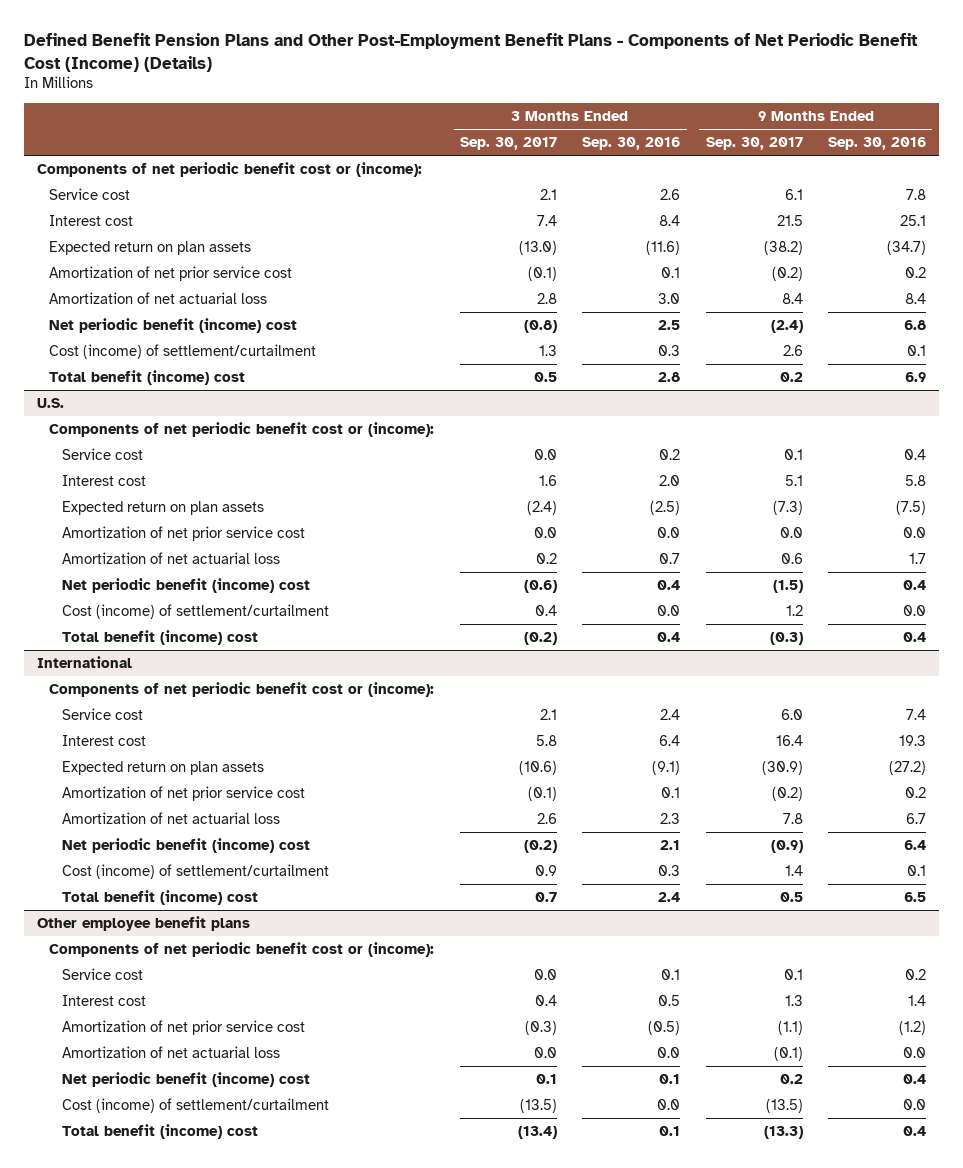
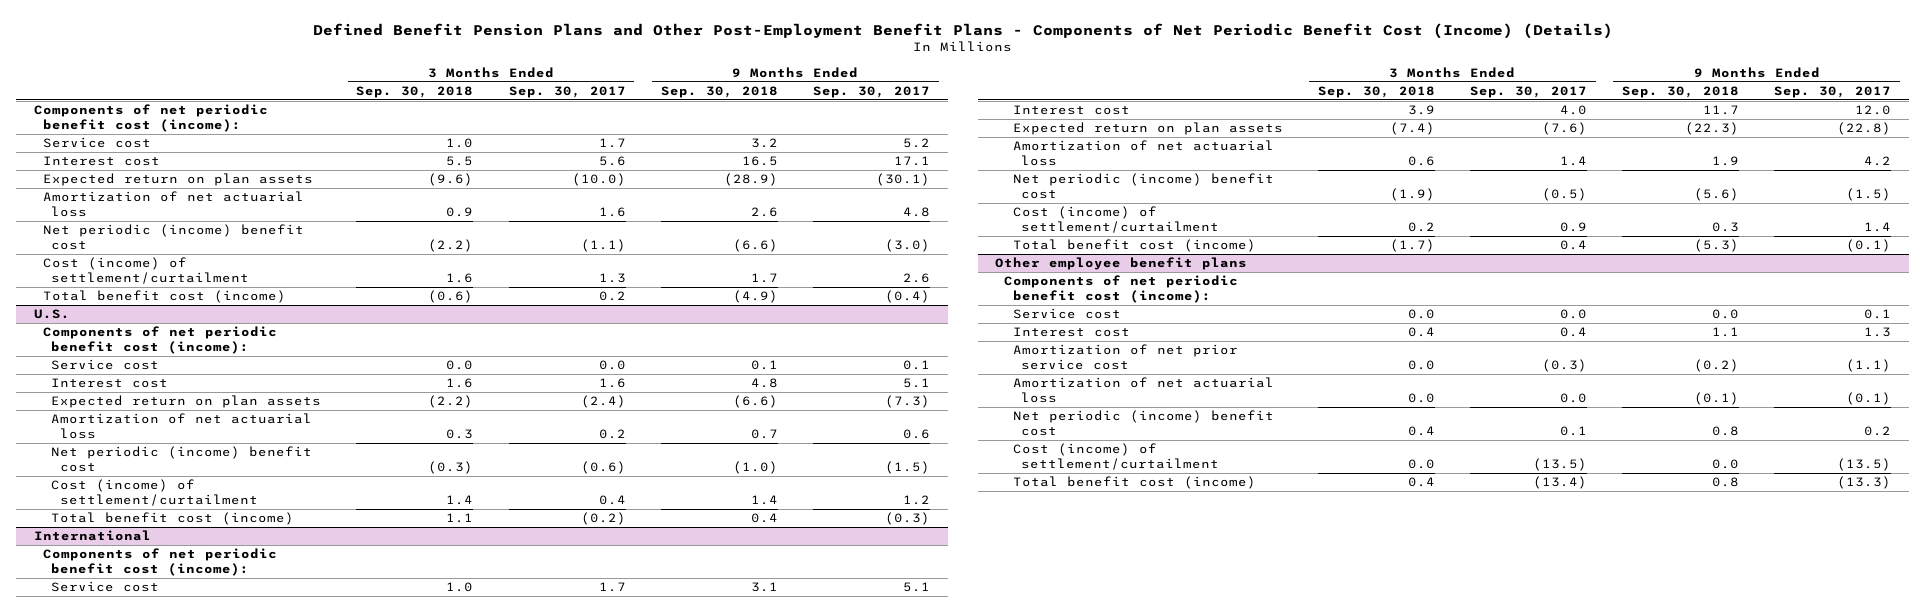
[582,137,681,151] Sep. 30, 2016 -> none
[828,137,927,151] Sep. 30, 2016 -> none
none -> [356,86,474,99] Sep. 30, 2018
none -> [660,86,778,99] Sep. 30, 2018
[49,266,293,282] Amortization of net prior service cost -> none
[36,162,422,178] Components of net periodic benefit cost or (income): -> [33,104,268,133] Components of net periodic benefit cost (income):
[539,189,557,201] 2.1 -> [598,138,626,149] 1.7
[784,189,803,201] 6.1 -> [903,138,931,149] 5.2
[536,215,557,227] 7.4 -> [598,156,626,167] 5.6
[776,215,803,227] 21.5 -> [894,156,931,167] 17.1
[518,241,557,256] (13.0) -> [571,173,626,187] (10.0)
[763,241,803,256] (38.2) -> [876,173,931,187] (30.1)
[536,293,557,305] 2.8 -> [598,207,626,218] 1.6
[781,293,803,305] 8.4 -> [903,207,931,218] 4.8
[49,318,298,334] Net periodic benefit (income) cost -> [42,224,304,251] Net periodic (income) benefit cost
[523,320,557,334] (0.8) -> [580,239,626,253] (1.1)
[770,320,803,334] (2.4) -> [885,239,931,253] (3.0)
[49,370,246,386] Total benefit (income) cost -> [42,290,286,304] Total benefit cost (income)
[533,372,557,383] 0.5 -> [598,291,626,302] 0.2
[779,372,803,383] 0.2 -> [885,290,931,304] (0.4)
[49,422,435,438] Components of net periodic benefit cost or (income): -> [42,326,277,355] Components of net periodic benefit cost (income):
[62,526,306,542] Amortization of net prior service cost -> none
[62,578,311,594] Net periodic benefit (income) cost -> [51,446,313,473] Net periodic (income) benefit cost
[62,630,259,646] Total benefit (income) cost -> [51,512,295,526] Total benefit cost (income)
[62,786,306,802] Amortization of net prior service cost -> none
[49,682,435,698] Components of net periodic benefit cost or (income): -> [42,548,277,577] Components of net periodic benefit cost (income):
[539,709,557,721] 2.1 -> [598,582,626,593] 1.7
[780,709,803,721] 6.0 -> [903,582,931,593] 5.1
[535,735,557,747] 5.8 -> [1560,105,1588,116] 4.0
[775,735,803,747] 16.4 -> [1855,105,1892,116] 12.0
[518,761,557,776] (10.6) -> [1542,122,1588,136] (7.6)
[761,761,803,776] (30.9) -> [1837,122,1892,136] (22.8)
[536,813,557,825] 2.6 -> [1560,156,1588,167] 1.4
[782,813,803,825] 7.8 -> [1864,156,1892,167] 4.2
[62,838,311,854] Net periodic benefit (income) cost -> [1012,173,1274,200] Net periodic (income) benefit cost
[523,840,557,854] (0.2) -> [1542,188,1588,202] (0.5)
[770,840,803,854] (0.9) -> [1846,188,1892,202] (1.5)
[62,890,259,906] Total benefit (income) cost -> [1012,239,1256,253] Total benefit cost (income)
[534,892,557,903] 0.7 -> [1560,240,1588,251] 0.4
[779,892,803,903] 0.5 -> [1846,239,1892,253] (0.1)
[49,942,435,958] Components of net periodic benefit cost or (income): -> [1003,275,1238,304] Components of net periodic benefit cost (income):
[62,1072,311,1088] Net periodic benefit (income) cost -> [1012,410,1274,437] Net periodic (income) benefit cost
[62,1124,259,1140] Total benefit (income) cost -> [1012,476,1256,490] Total benefit cost (income)

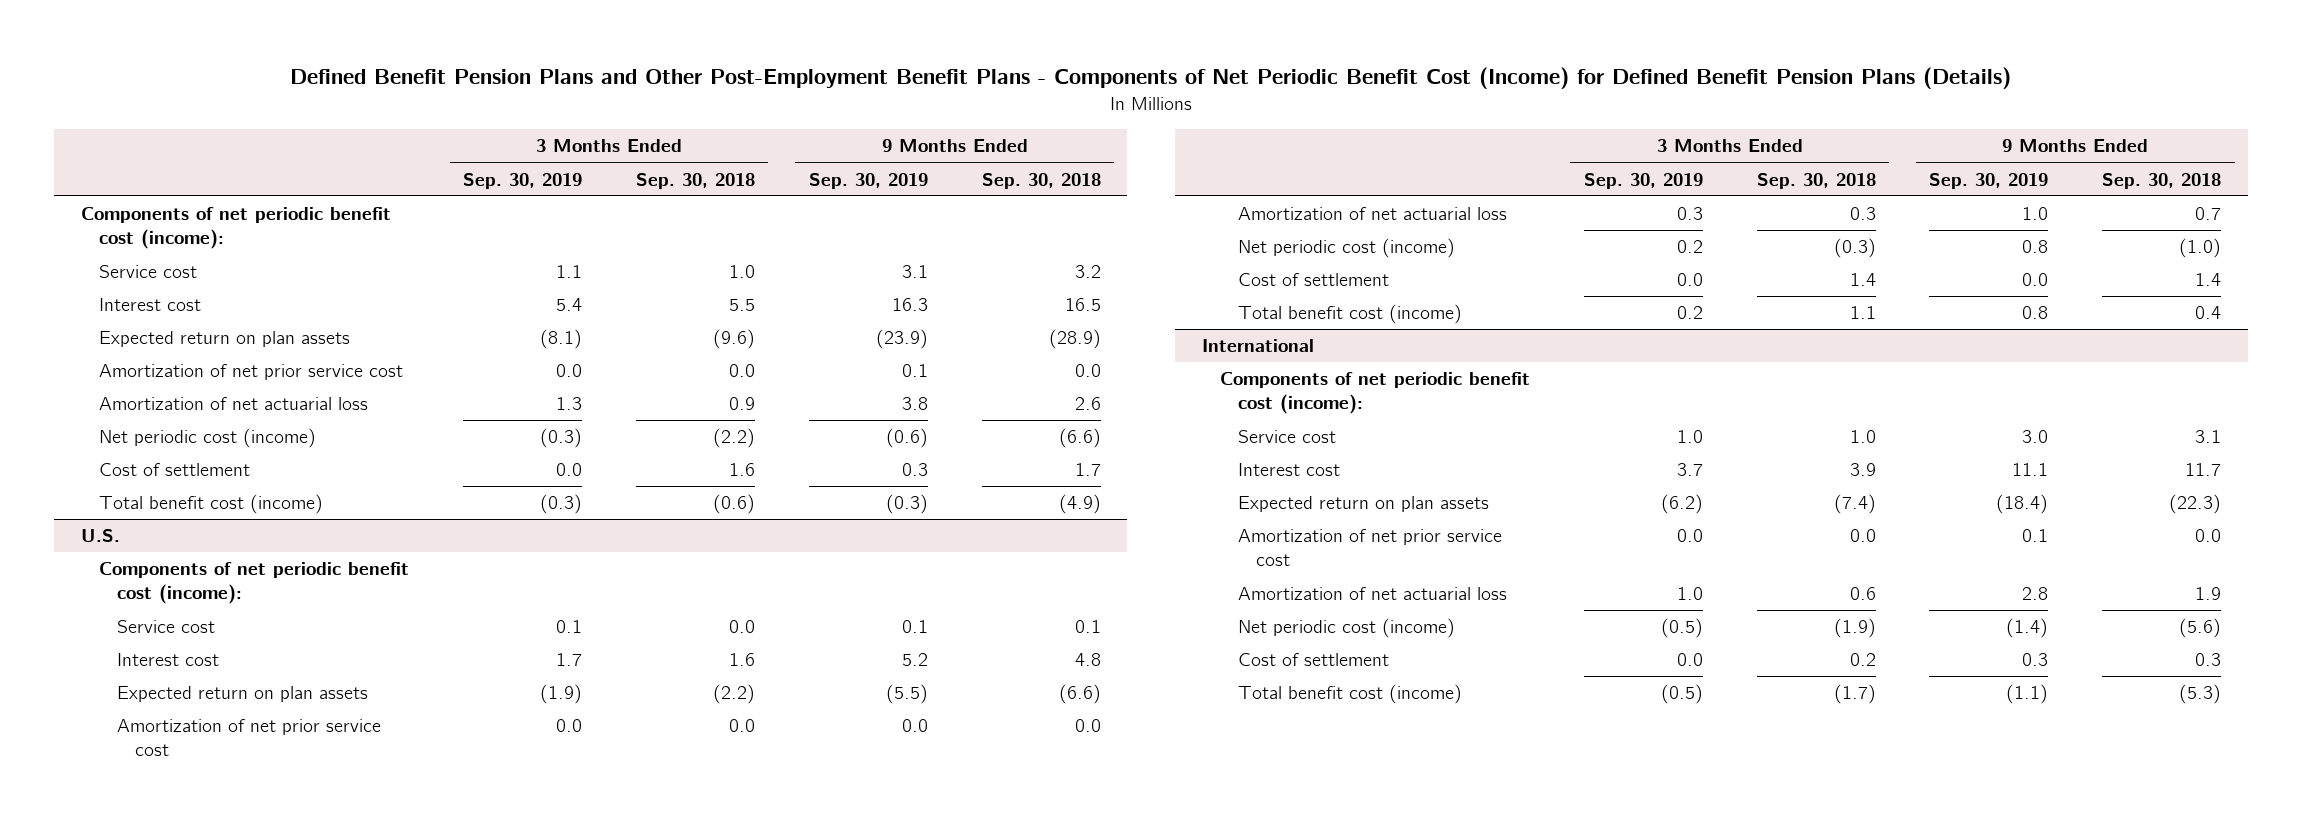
[312,23,1613,40] Defined Benefit Pension Plans and Other Post-Employment Benefit Plans - Components of Net Periodic Benefit Cost (Income) (Details) -> [290,67,2012,90] Defined Benefit Pension Plans and Other Post-Employment Benefit Plans - Components of Net Periodic Benefit Cost (Income) for Defined Benefit Pension Plans (Details)
[508,86,626,99] Sep. 30, 2017 -> none
[813,86,931,99] Sep. 30, 2017 -> none
none -> [463,172,583,189] Sep. 30, 2019
none -> [808,172,928,189] Sep. 30, 2019
none -> [99,364,404,381] Amortization of net prior service cost
[42,224,304,251] Net periodic (income) benefit cost -> [99,428,317,449] Net periodic cost (income)
[42,257,250,285] Cost (income) of settlement/curtailment -> [99,463,251,477] Cost of settlement
none -> [117,719,382,757] Amortization of net prior service cost
[51,446,313,473] Net periodic (income) benefit cost -> [1237,238,1455,259] Net periodic cost (income)
[51,479,258,507] Cost (income) of settlement/curtailment -> [1237,273,1389,287] Cost of settlement
none -> [1237,529,1502,567] Amortization of net prior service cost
[1012,173,1274,200] Net periodic (income) benefit cost -> [1237,618,1455,639] Net periodic cost (income)
[1012,206,1220,234] Cost (income) of settlement/curtailment -> [1237,653,1389,667] Cost of settlement
[995,257,1248,271] Other employee benefit plans -> none
[1003,275,1238,304] Components of net periodic benefit cost (income): -> none
[1012,308,1121,320] Service cost -> none
[1012,327,1130,338] Interest cost -> none
[1012,344,1238,371] Amortization of net prior service cost -> none
[1012,377,1274,404] Amortization of net actuarial loss -> none
[1012,410,1274,437] Net periodic (income) benefit cost -> none
[1012,443,1220,471] Cost (income) of settlement/curtailment -> none
[1012,476,1256,490] Total benefit cost (income) -> none

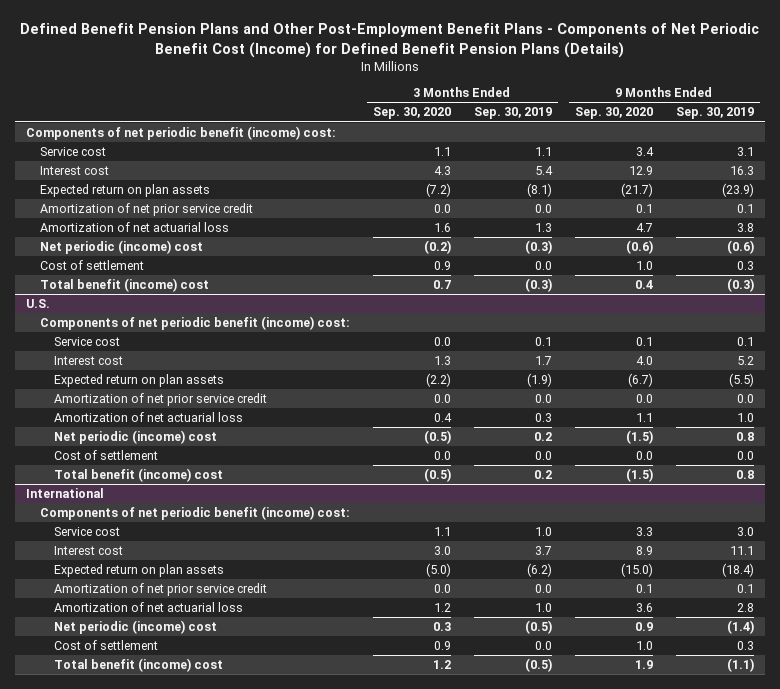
[635,172,755,189] Sep. 30, 2018 -> none
[981,172,1101,189] Sep. 30, 2018 -> none
none -> [372,107,451,120] Sep. 30, 2020
none -> [574,107,653,120] Sep. 30, 2020
[81,207,392,250] Components of net periodic benefit cost (income): -> [26,126,337,141] Components of net periodic benefit (income) cost:
[99,364,404,381] Amortization of net prior service cost -> [39,203,253,217] Amortization of net prior service credit
[99,428,317,449] Net periodic cost (income) -> [39,240,203,255] Net periodic (income) cost
[99,494,324,515] Total benefit cost (income) -> [39,278,209,293] Total benefit (income) cost
[99,562,410,605] Components of net periodic benefit cost (income): -> [39,316,350,331] Components of net periodic benefit (income) cost:
[117,719,382,757] Amortization of net prior service cost -> [53,393,267,407] Amortization of net prior service credit
[1237,238,1455,259] Net periodic cost (income) -> [53,430,217,445] Net periodic (income) cost
[1237,304,1462,325] Total benefit cost (income) -> [53,468,223,483] Total benefit (income) cost
[1220,372,1531,415] Components of net periodic benefit cost (income): -> [39,506,350,521] Components of net periodic benefit (income) cost:
[1237,529,1502,567] Amortization of net prior service cost -> [53,583,267,597] Amortization of net prior service credit
[1237,618,1455,639] Net periodic cost (income) -> [53,620,217,635] Net periodic (income) cost
[1237,684,1462,705] Total benefit cost (income) -> [53,658,223,673] Total benefit (income) cost

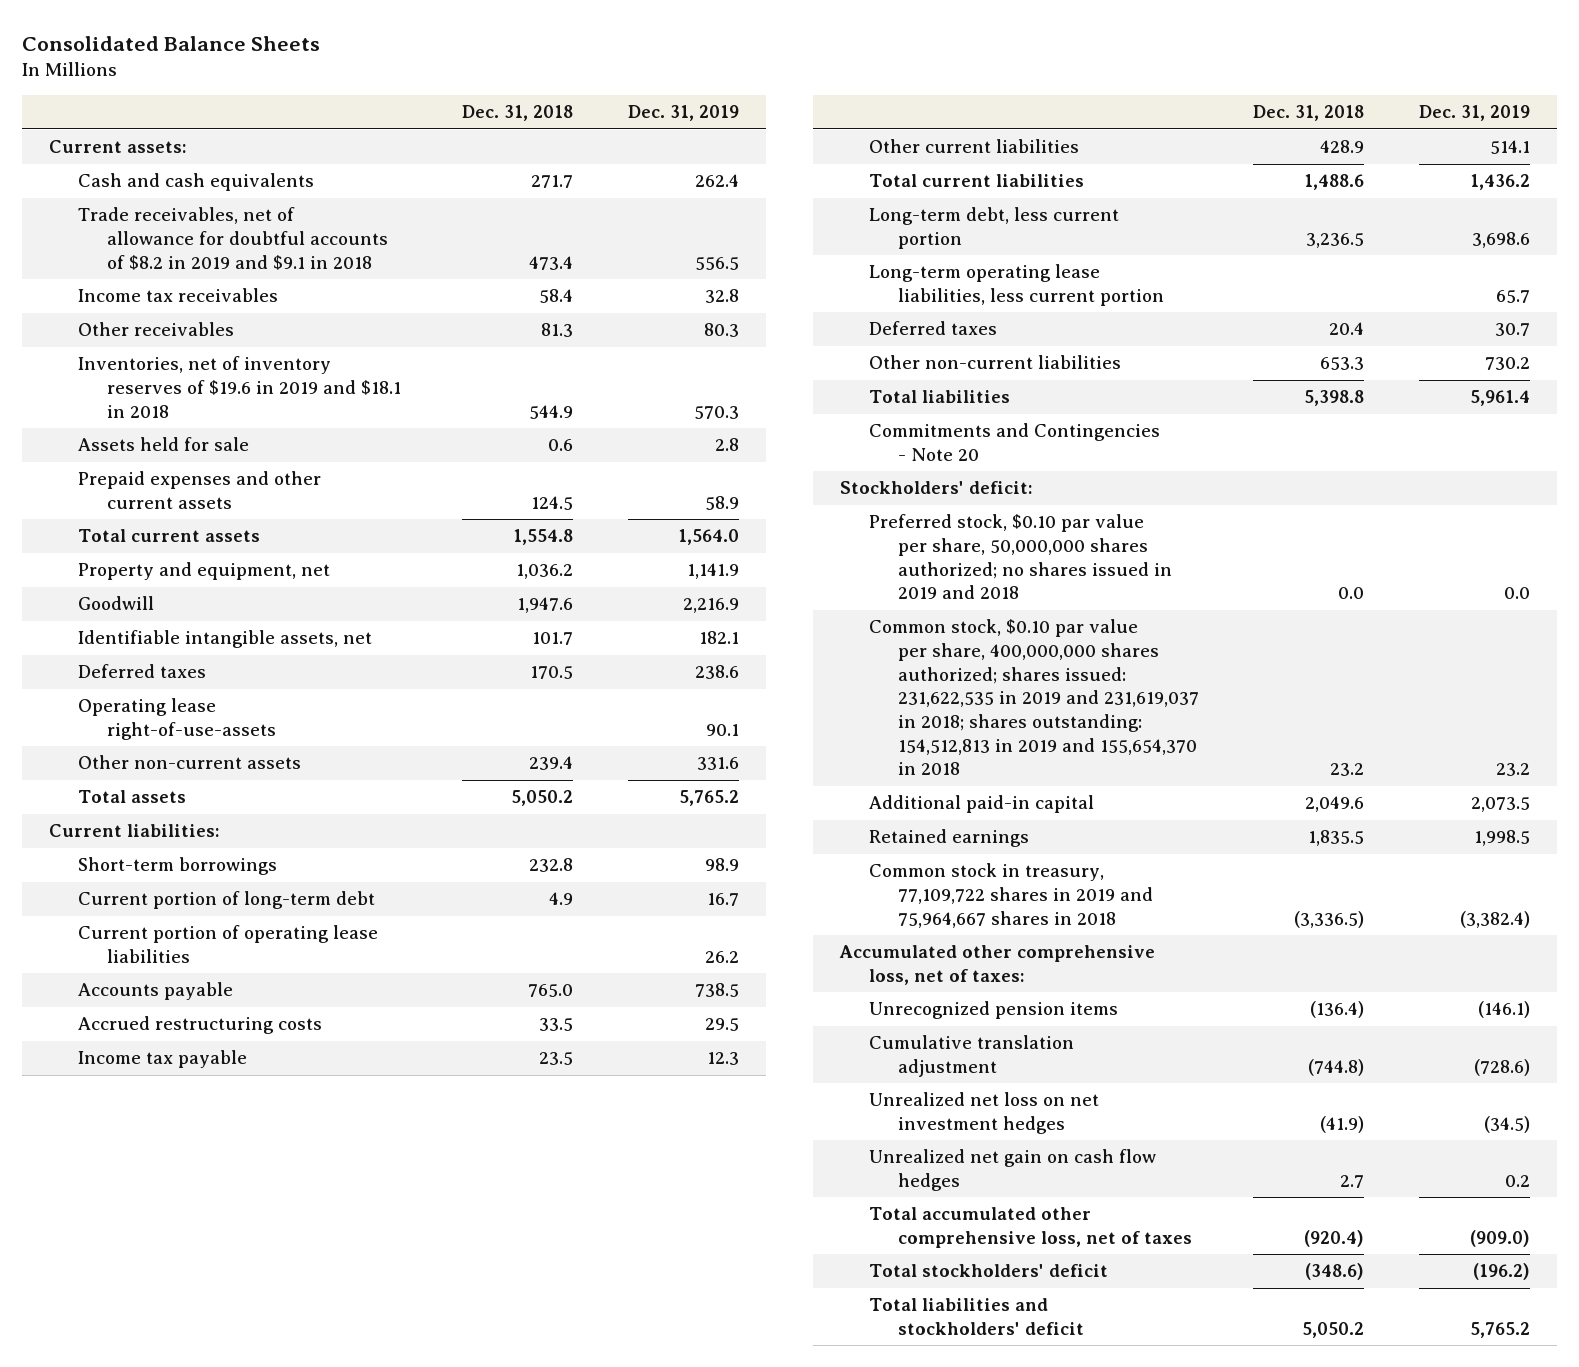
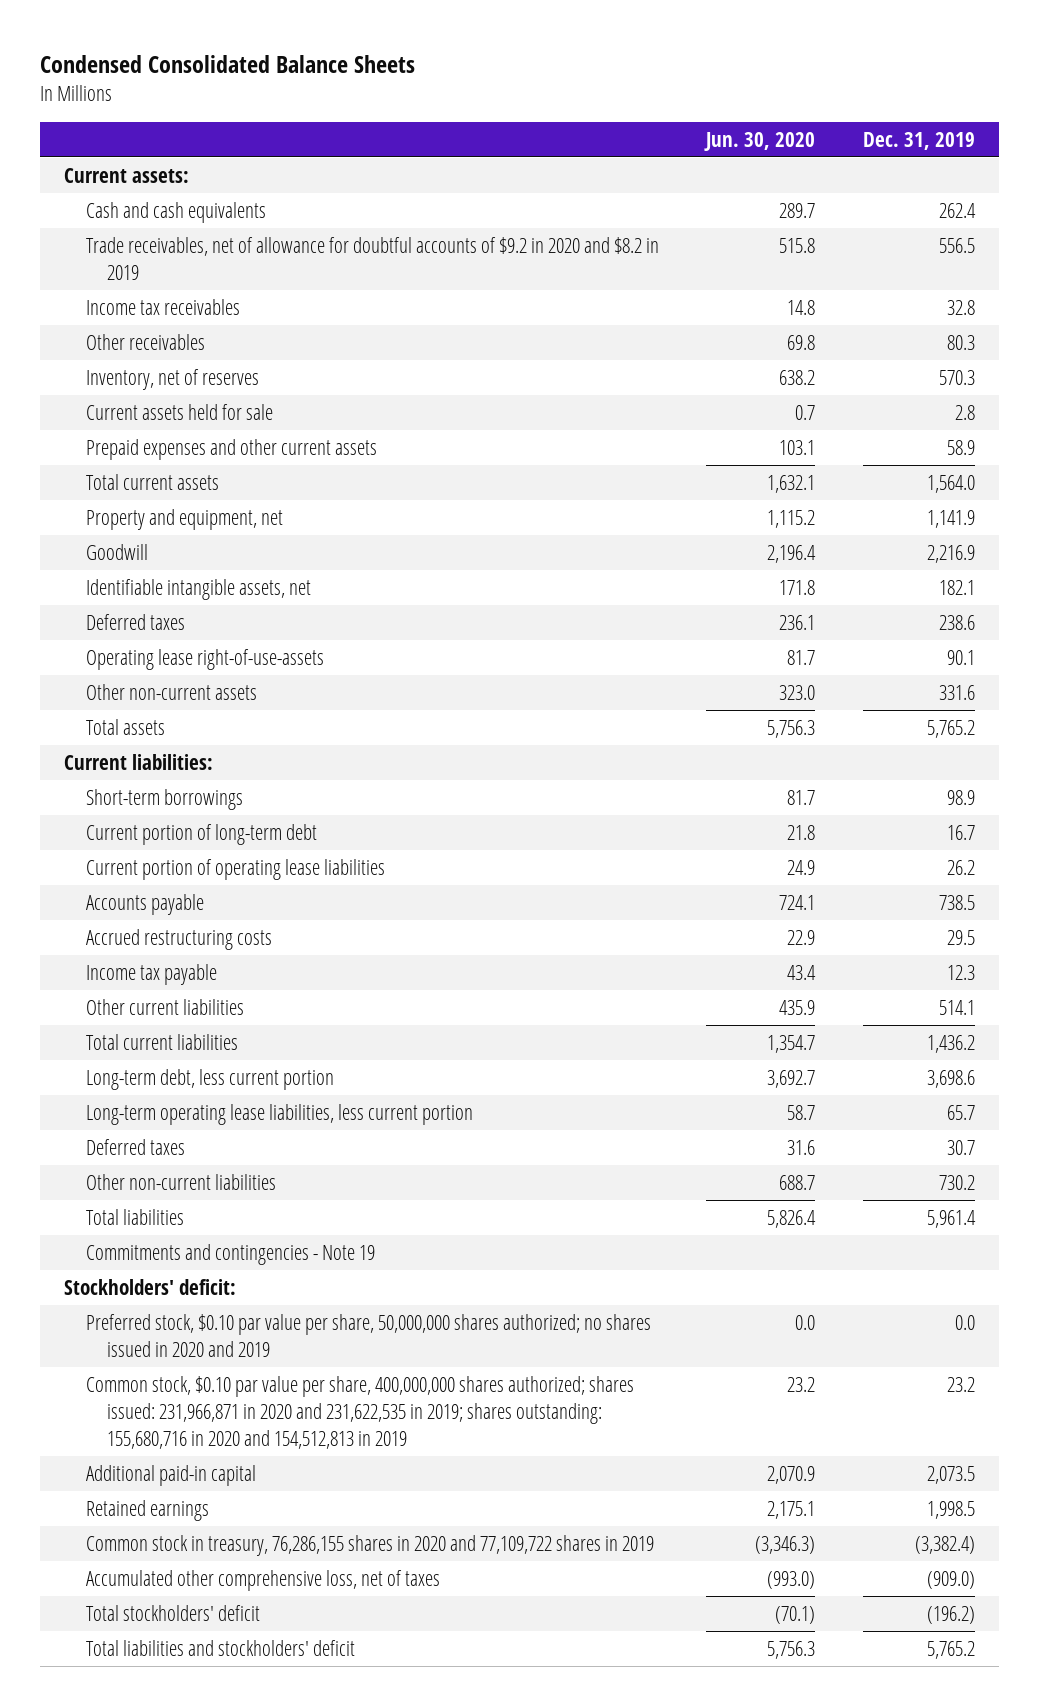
[22,36,321,52] Consolidated Balance Sheets -> [40,54,416,73] Condensed Consolidated Balance Sheets
[462,105,574,122] Dec. 31, 2018 -> none
none -> [704,131,816,151] Jun. 30, 2020
[78,207,388,270] Trade receivables, net of allowance for doubtful accounts of $8.2 in 2019 and $9.1 in 2018 -> [85,237,659,280] Trade receivables, net of allowance for doubtful accounts of $9.2 in 2020 and $8.2 in 2019
[78,356,401,418] Inventories, net of inventory reserves of $19.6 in 2019 and $18.1 in 2018 -> [85,369,259,391] Inventory, net of reserves
[78,437,250,452] Assets held for sale -> [85,404,273,421] Current assets held for sale
[869,423,1161,461] Commitments and Contingencies - Note 20 -> [85,1244,375,1266] Commitments and contingencies - Note 19
[869,514,1172,600] Preferred stock, $0.10 par value per share, 50,000,000 shares authorized; no shares issued in 2019 and 2018 -> [85,1314,651,1357] Preferred stock, $0.10 par value per share, 50,000,000 shares authorized; no shares issued in 2020 and 2019
[869,619,1199,776] Common stock, $0.10 par value per share, 400,000,000 shares authorized; shares issued: 231,622,535 in 2019 and 231,619,037 in 2018; shares outstanding: 154,512,813 in 2019 and 155,654,370 in 2018 -> [85,1376,634,1449] Common stock, $0.10 par value per share, 400,000,000 shares authorized; shares issued: 231,966,871 in 2020 and 231,622,535 in 2019; shares outstanding: 155,680,716 in 2020 and 154,512,813 in 2019
[839,945,1156,985] Accumulated other comprehensive loss, net of taxes: -> none
[869,1001,1119,1020] Unrecognized pension items -> none
[869,1035,1075,1077] Cumulative translation adjustment -> none
[869,1092,1100,1134] Unrealized net loss on net investment hedges -> none
[869,1149,1157,1191] Unrealized net gain on cash flow hedges -> none
[869,863,1153,928] Common stock in treasury, 77,109,722 shares in 2019 and 75,964,667 shares in 2018 -> [85,1535,654,1557] Common stock in treasury, 76,286,155 shares in 2020 and 77,109,722 shares in 2019
[869,1207,1192,1248] Total accumulated other comprehensive loss, net of taxes -> [85,1570,440,1592] Accumulated other comprehensive loss, net of taxes

